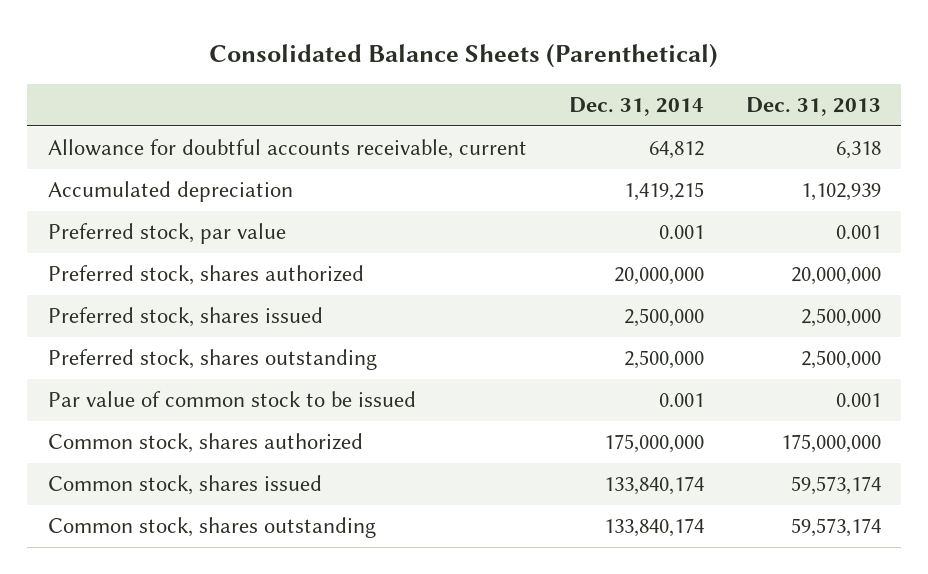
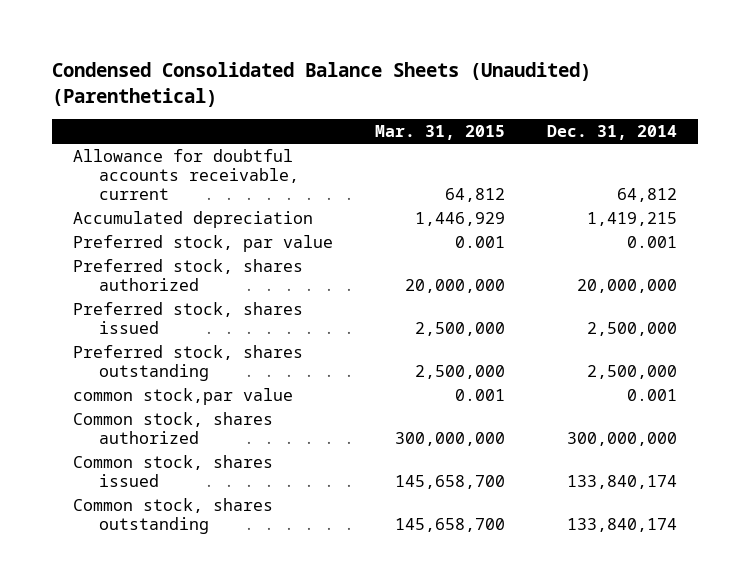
[209,42,719,68] Consolidated Balance Sheets (Parenthetical) -> [51,62,591,107] Condensed Consolidated Balance Sheets (Unaudited) (Parenthetical)
[745,96,881,116] Dec. 31, 2013 -> none
none -> [375,125,506,141] Mar. 31, 2015
[47,391,416,408] Par value of common stock to be issued -> [72,387,293,405] common stock,par value
[603,434,704,454] 175,000,000 -> [567,432,678,447] 300,000,000

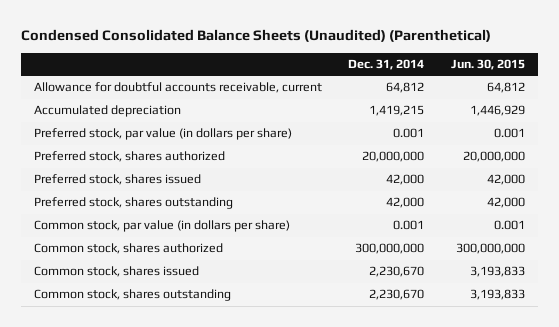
[375,125,506,141] Mar. 31, 2015 -> none
none -> [450,58,525,70] Jun. 30, 2015
[72,234,333,252] Preferred stock, par value -> [34,128,293,141] Preferred stock, par value (in dollars per share)
[587,322,678,337] 2,500,000 -> [386,174,425,186] 42,000
[587,365,678,380] 2,500,000 -> [386,197,425,209] 42,000
[72,387,293,405] common stock,par value -> [34,220,291,233] Common stock, par value (in dollars per share)
[567,475,678,490] 133,840,174 -> [369,266,425,278] 2,230,670
[567,518,678,533] 133,840,174 -> [369,289,425,301] 2,230,670

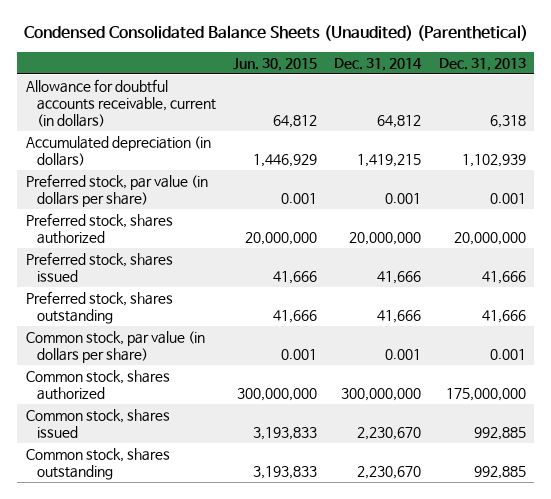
none -> [438,57,526,71] Dec. 31, 2013
[34,82,323,94] Allowance for doubtful accounts receivable, current -> [25,79,217,128] Allowance for doubtful accounts receivable, current (in dollars)
[34,105,182,118] Accumulated depreciation -> [25,136,211,167] Accumulated depreciation (in dollars)
[386,174,425,186] 42,000 -> [377,271,422,285] 41,666
[486,174,525,186] 42,000 -> [273,271,318,285] 41,666
[386,197,425,209] 42,000 -> [377,310,422,324] 41,666
[486,197,525,209] 42,000 -> [273,310,318,324] 41,666

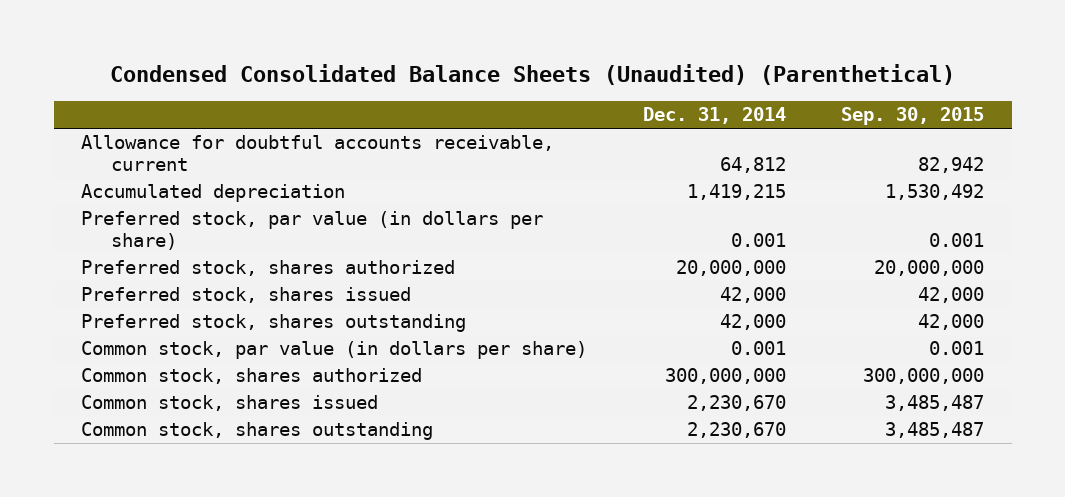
[233,57,318,71] Jun. 30, 2015 -> none
[438,57,526,71] Dec. 31, 2013 -> none
none -> [840,107,984,126] Sep. 30, 2015
[25,79,217,128] Allowance for doubtful accounts receivable, current (in dollars) -> [81,135,555,171] Allowance for doubtful accounts receivable, current
[25,136,211,167] Accumulated depreciation (in dollars) -> [81,184,346,203] Accumulated depreciation
[377,271,422,285] 41,666 -> [719,287,786,304] 42,000
[377,310,422,324] 41,666 -> [719,314,786,331] 42,000

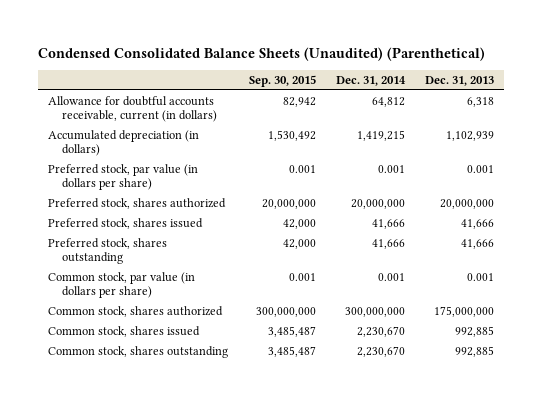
none -> [425,75,495,86] Dec. 31, 2013
[81,135,555,171] Allowance for doubtful accounts receivable, current -> [48,95,217,123] Allowance for doubtful accounts receivable, current (in dollars)
[81,184,346,203] Accumulated depreciation -> [48,129,200,157] Accumulated depreciation (in dollars)
[719,287,786,304] 42,000 -> [371,218,405,229] 41,666
[719,314,786,331] 42,000 -> [371,238,405,249] 41,666

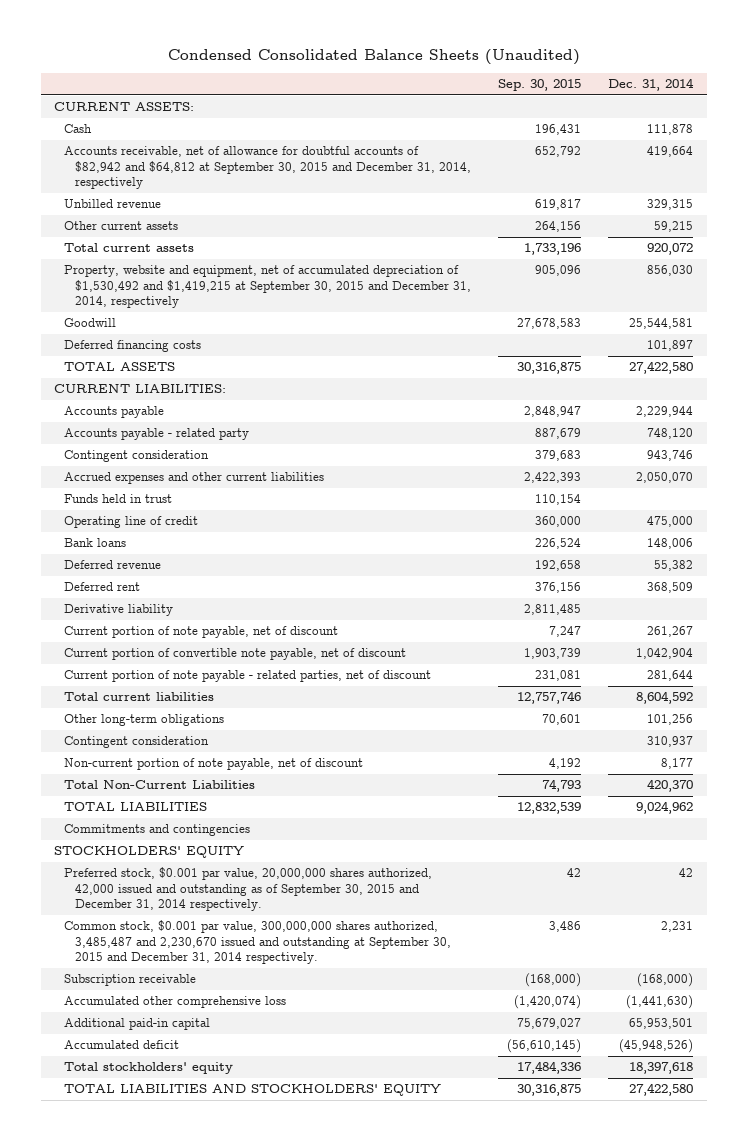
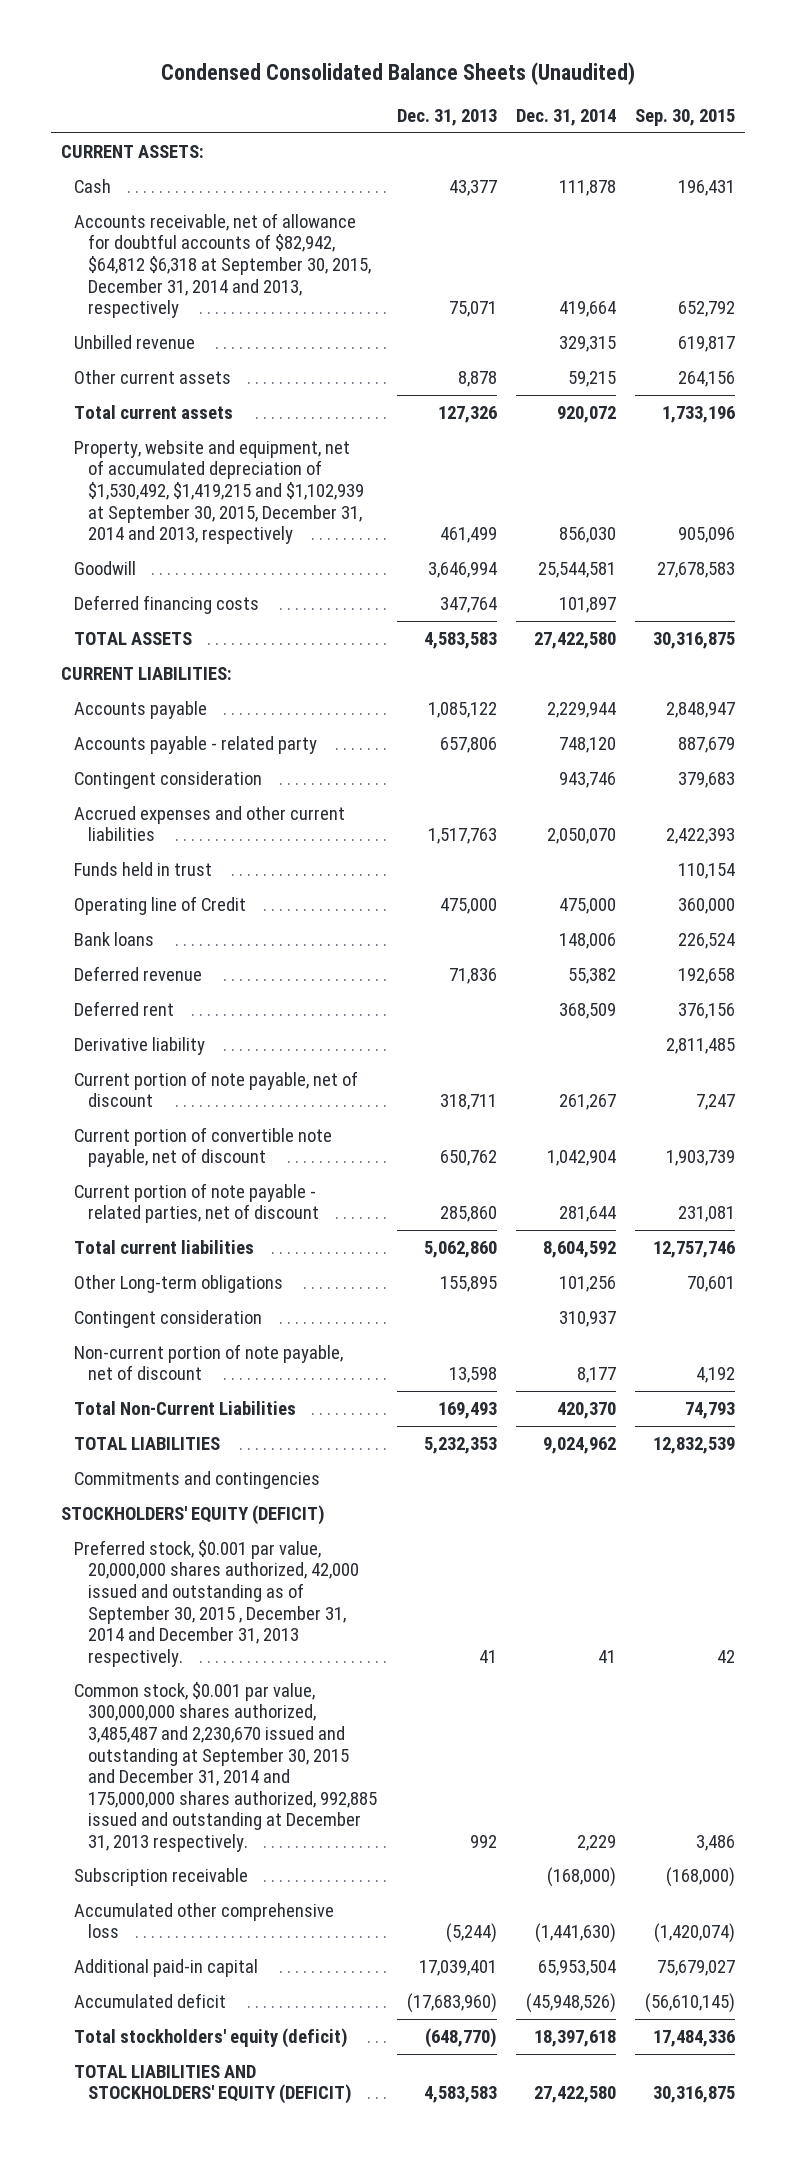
none -> [396,109,497,127] Dec. 31, 2013
[64,146,471,189] Accounts receivable, net of allowance for doubtful accounts of $82,942 and $64,812 at September 30, 2015 and December 31, 2014, respectively -> [74,212,372,319] Accounts receivable, net of allowance for doubtful accounts of $82,942, $64,812 $6,318 at September 30, 2015, December 31, 2014 and 2013, respectively
[64,265,471,308] Property, website and equipment, net of accumulated depreciation of $1,530,492 and $1,419,215 at September 30, 2015 and December 31, 2014, respectively -> [74,439,365,545] Property, website and equipment, net of accumulated depreciation of $1,530,492, $1,419,215 and $1,102,939 at September 30, 2015, December 31, 2014 and 2013, respectively
[64,516,199,529] Operating line of credit -> [74,895,247,915] Operating line of Credit
[64,714,225,727] Other long-term obligations -> [74,1274,284,1293] Other Long-term obligations
[54,846,245,859] STOCKHOLDERS' EQUITY -> [60,1504,325,1525] STOCKHOLDERS' EQUITY (DEFICIT)
[64,867,433,911] Preferred stock, $0.001 par value, 20,000,000 shares authorized, 42,000 issued and outstanding as of September 30, 2015 and December 31, 2014 respectively. -> [74,1539,360,1667] Preferred stock, $0.001 par value, 20,000,000 shares authorized, 42,000 issued and outstanding as of September 30, 2015 , December 31, 2014 and December 31, 2013 respectively.
[678,868,693,878] 42 -> [598,1649,617,1663] 41
[64,920,451,964] Common stock, $0.001 par value, 300,000,000 shares authorized, 3,485,487 and 2,230,670 issued and outstanding at September 30, 2015 and December 31, 2014 respectively. -> [74,1681,378,1852] Common stock, $0.001 par value, 300,000,000 shares authorized, 3,485,487 and 2,230,670 issued and outstanding at September 30, 2015 and December 31, 2014 and 175,000,000 shares authorized, 992,885 issued and outstanding at December 31, 2013 respectively.
[660,921,693,933] 2,231 -> [577,1834,617,1851] 2,229
[628,1018,693,1030] 65,953,501 -> [538,1959,617,1976] 65,953,504
[64,1062,234,1075] Total stockholders' equity -> [74,2027,349,2048] Total stockholders' equity (deficit)
[64,1084,442,1097] TOTAL LIABILITIES AND STOCKHOLDERS' EQUITY -> [74,2064,353,2105] TOTAL LIABILITIES AND STOCKHOLDERS' EQUITY (DEFICIT)

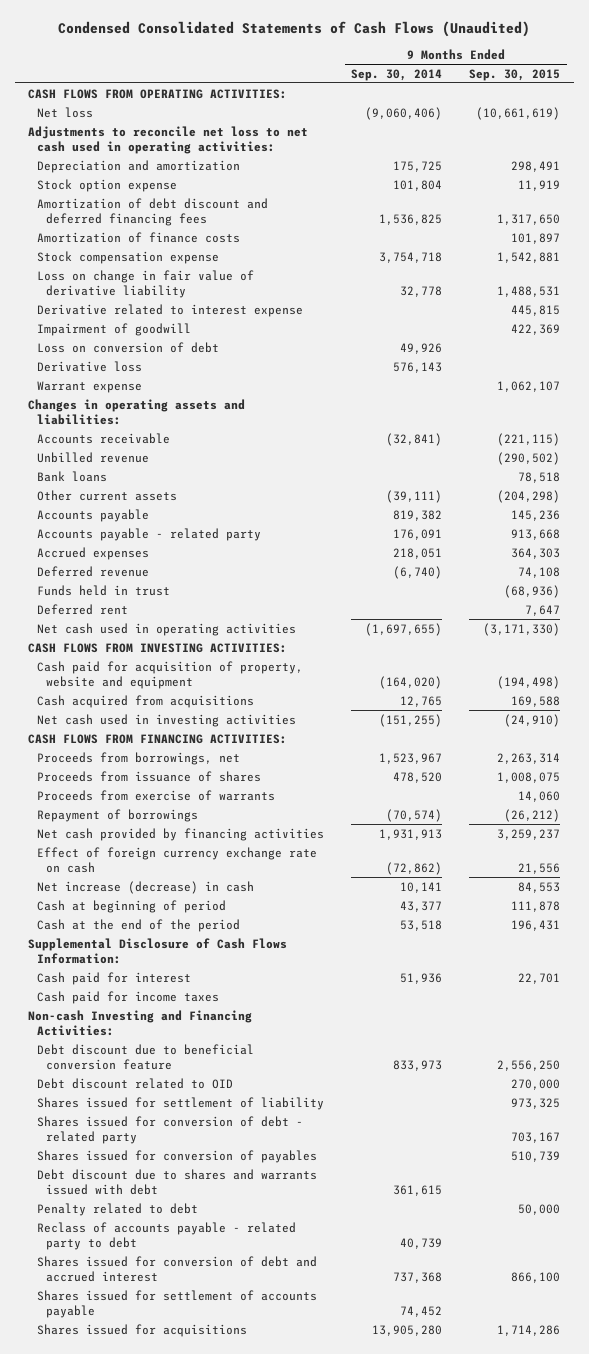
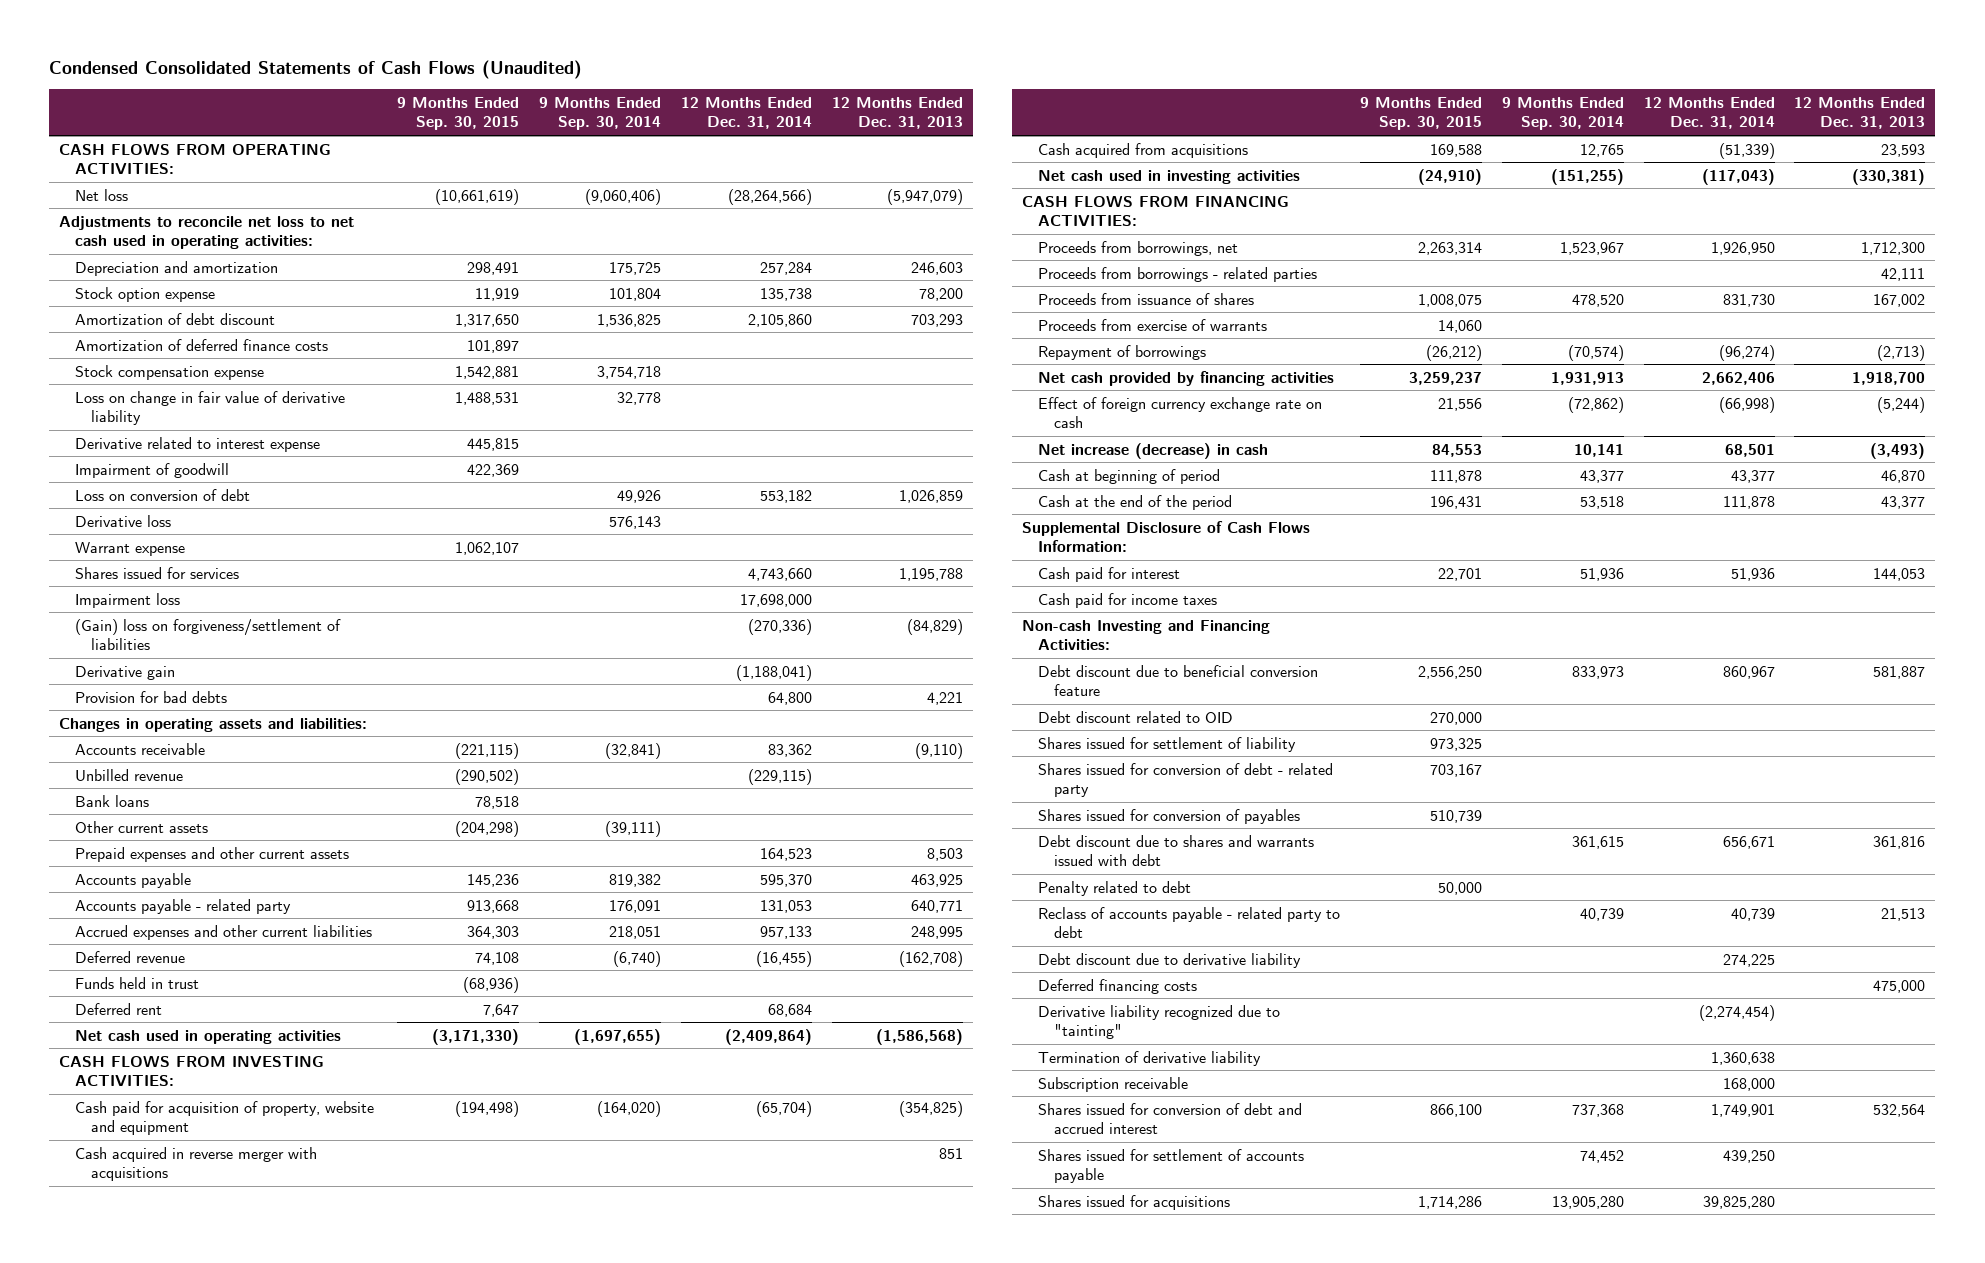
none -> [680,97,812,130] 12 Months Ended Dec. 31, 2014
none -> [831,97,963,130] 12 Months Ended Dec. 31, 2013
[37,197,269,227] Amortization of debt discount and deferred financing fees -> [75,312,276,325] Amortization of debt discount
[37,231,241,243] Amortization of finance costs -> [75,338,329,351] Amortization of deferred finance costs
none -> [75,566,240,579] Shares issued for services
none -> [75,592,181,608] Impairment loss
none -> [75,618,342,651] (Gain) loss on forgiveness/settlement of liabilities
none -> [75,665,176,680] Derivative gain
none -> [75,690,228,703] Provision for bad debts
none -> [75,846,350,862] Prepaid expenses and other current assets
[37,546,150,560] Accrued expenses -> [75,924,373,940] Accrued expenses and other current liabilities
none -> [75,1146,318,1182] Cash acquired in reverse merger with acquisitions
none -> [1038,266,1318,282] Proceeds from borrowings - related parties
none -> [1038,952,1302,968] Debt discount due to derivative liability
none -> [1038,978,1198,994] Deferred financing costs
none -> [1038,1004,1281,1040] Derivative liability recognized due to "tainting"
none -> [1038,1050,1262,1066] Termination of derivative liability
none -> [1038,1076,1189,1092] Subscription receivable

